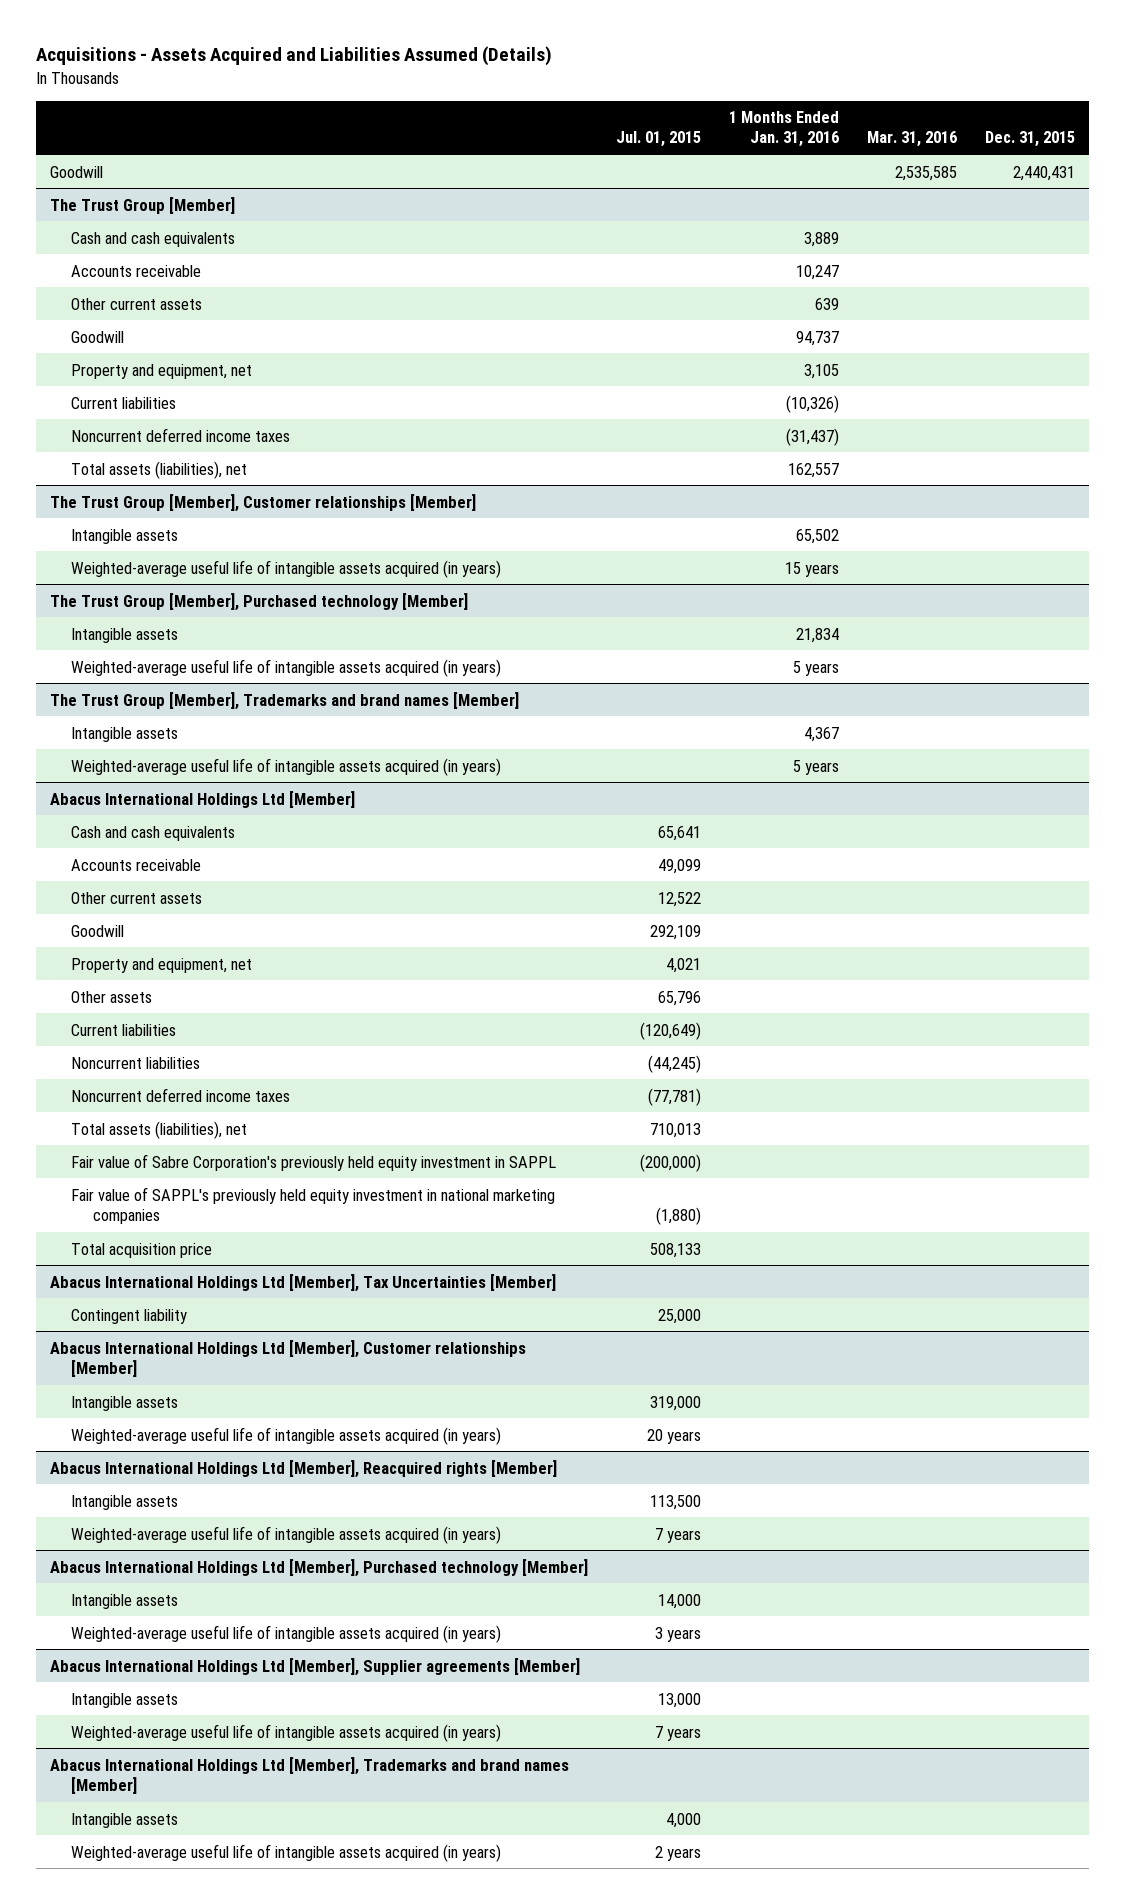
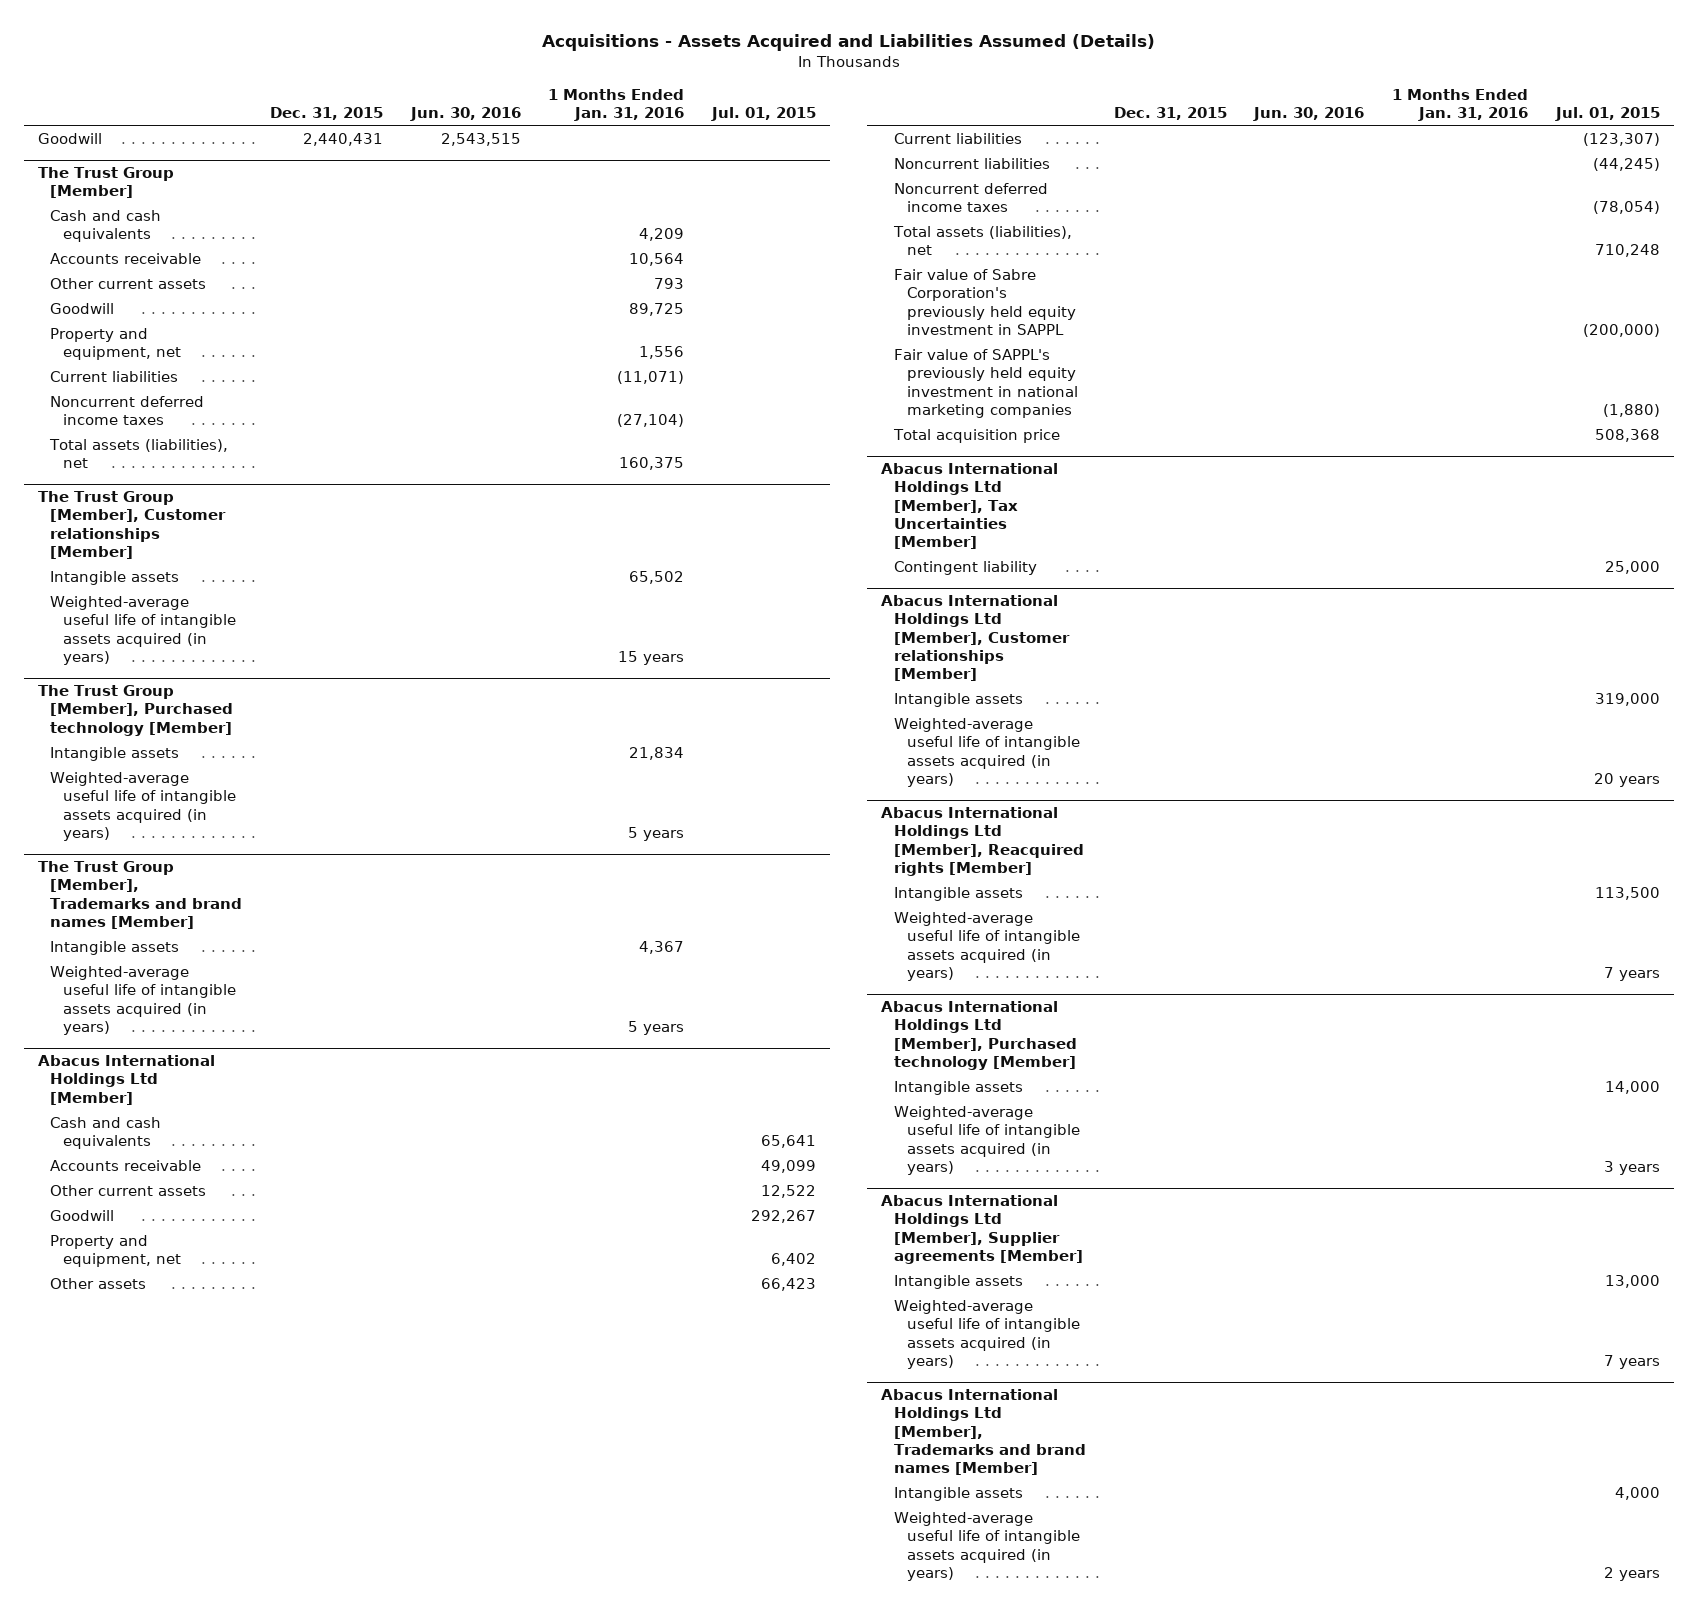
[866,131,957,148] Mar. 31, 2016 -> none
none -> [409,107,521,122] Jun. 30, 2016
[803,231,839,247] 3,889 -> [639,228,685,242] 4,209
[795,264,839,280] 10,247 -> [629,252,685,266] 10,564
[814,297,839,310] 639 -> [654,277,685,289] 793
[795,330,839,346] 94,737 -> [629,302,685,316] 89,725
[803,363,839,379] 3,105 -> [639,346,685,360] 1,556
[785,394,839,413] (10,326) -> [617,370,685,384] (11,071)
[785,427,839,446] (31,437) -> [617,414,685,428] (27,104)
[787,462,839,478] 162,557 -> [619,457,685,471] 160,375
[649,924,701,940] 292,109 -> [751,1209,817,1223] 292,267
[665,957,701,973] 4,021 -> [771,1253,817,1267] 6,402
[657,990,701,1006] 65,796 -> [761,1277,817,1291] 66,423
[639,1021,701,1040] (120,649) -> [1582,132,1660,146] (123,307)
[647,1087,701,1106] (77,781) -> [1592,201,1660,215] (78,054)
[649,1122,701,1138] 710,013 -> [1594,244,1660,258] 710,248
[649,1242,701,1258] 508,133 -> [1594,428,1660,442] 508,368

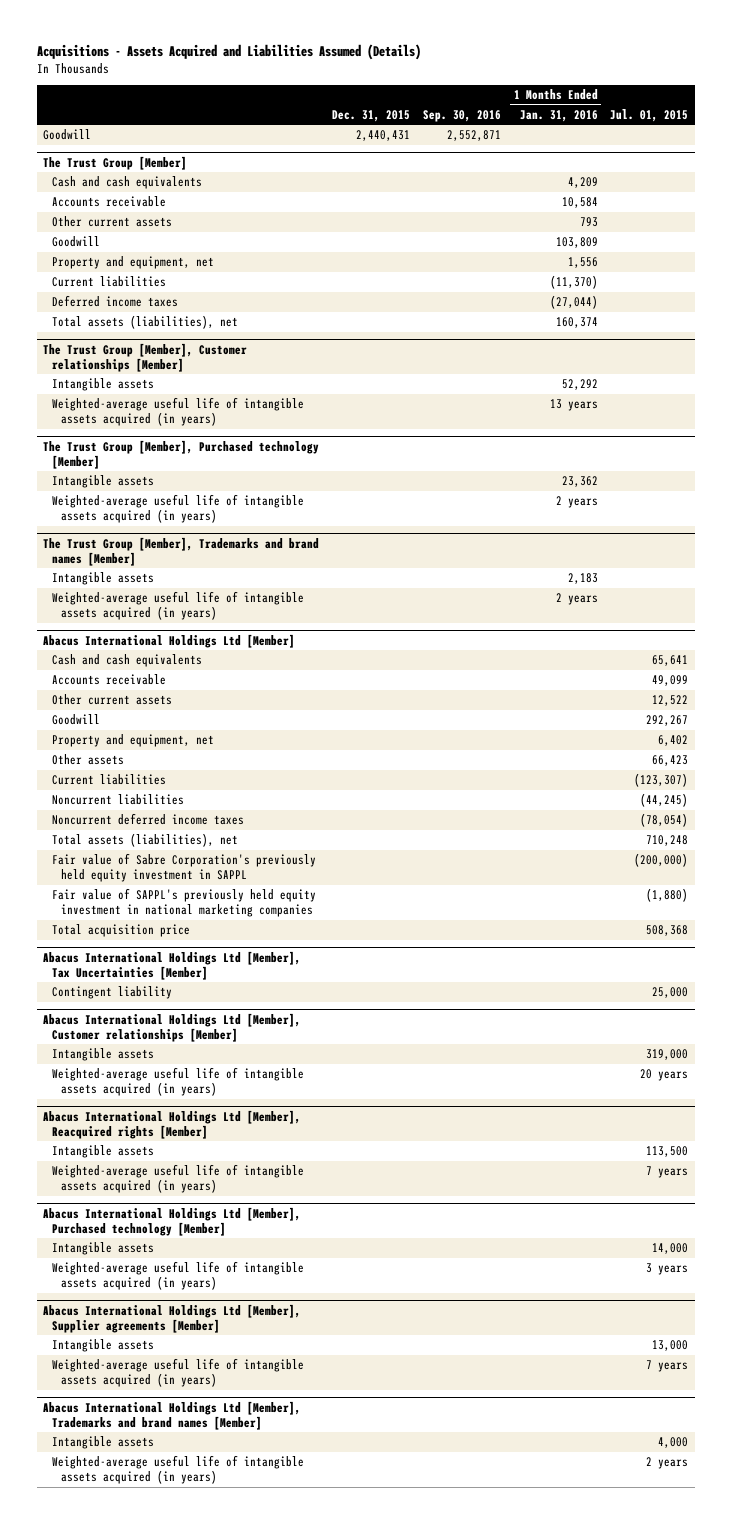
[409,107,521,122] Jun. 30, 2016 -> none
none -> [422,109,501,122] Sep. 30, 2016
[629,252,685,266] 10,564 -> [561,197,598,209] 10,584
[629,302,685,316] 89,725 -> [555,237,598,249] 103,809
[617,370,685,384] (11,071) -> [549,275,598,290] (11,370)
[50,395,205,426] Noncurrent deferred income taxes -> [52,295,179,308] Deferred income taxes
[617,414,685,428] (27,104) -> [549,295,598,310] (27,044)
[619,457,685,471] 160,375 -> [555,317,598,329] 160,374
[629,570,685,584] 65,502 -> [561,379,598,391] 52,292
[618,650,685,665] 15 years -> [549,399,598,412] 13 years
[629,746,685,760] 21,834 -> [561,476,598,488] 23,362
[628,826,685,841] 5 years -> [555,496,598,509] 2 years
[639,940,685,954] 4,367 -> [567,573,598,585] 2,183
[628,1020,685,1035] 5 years -> [555,593,598,606] 2 years

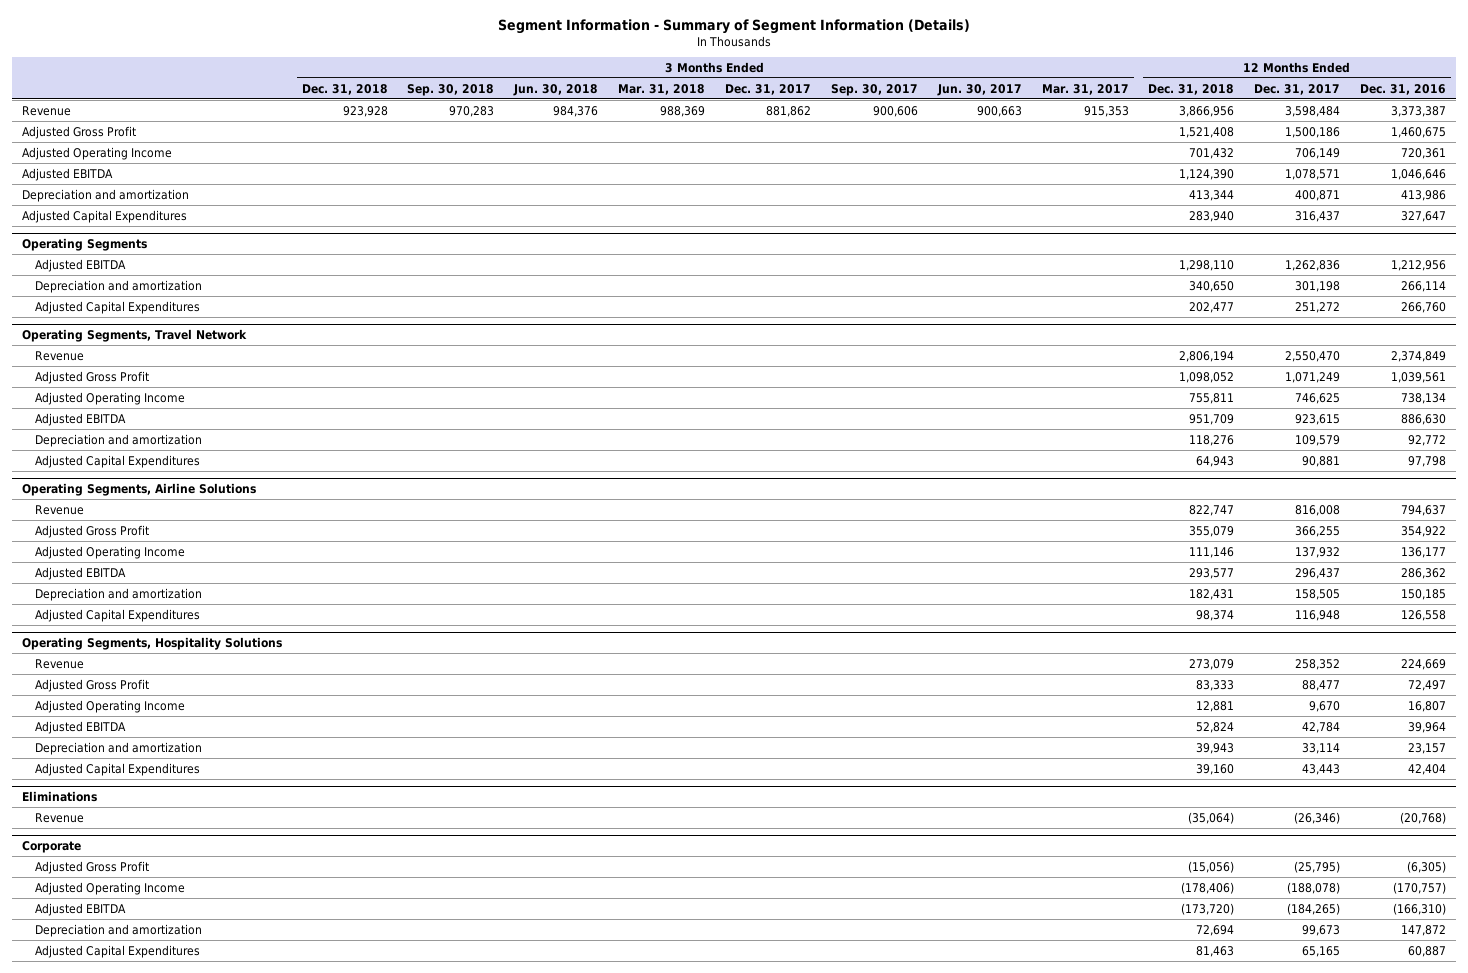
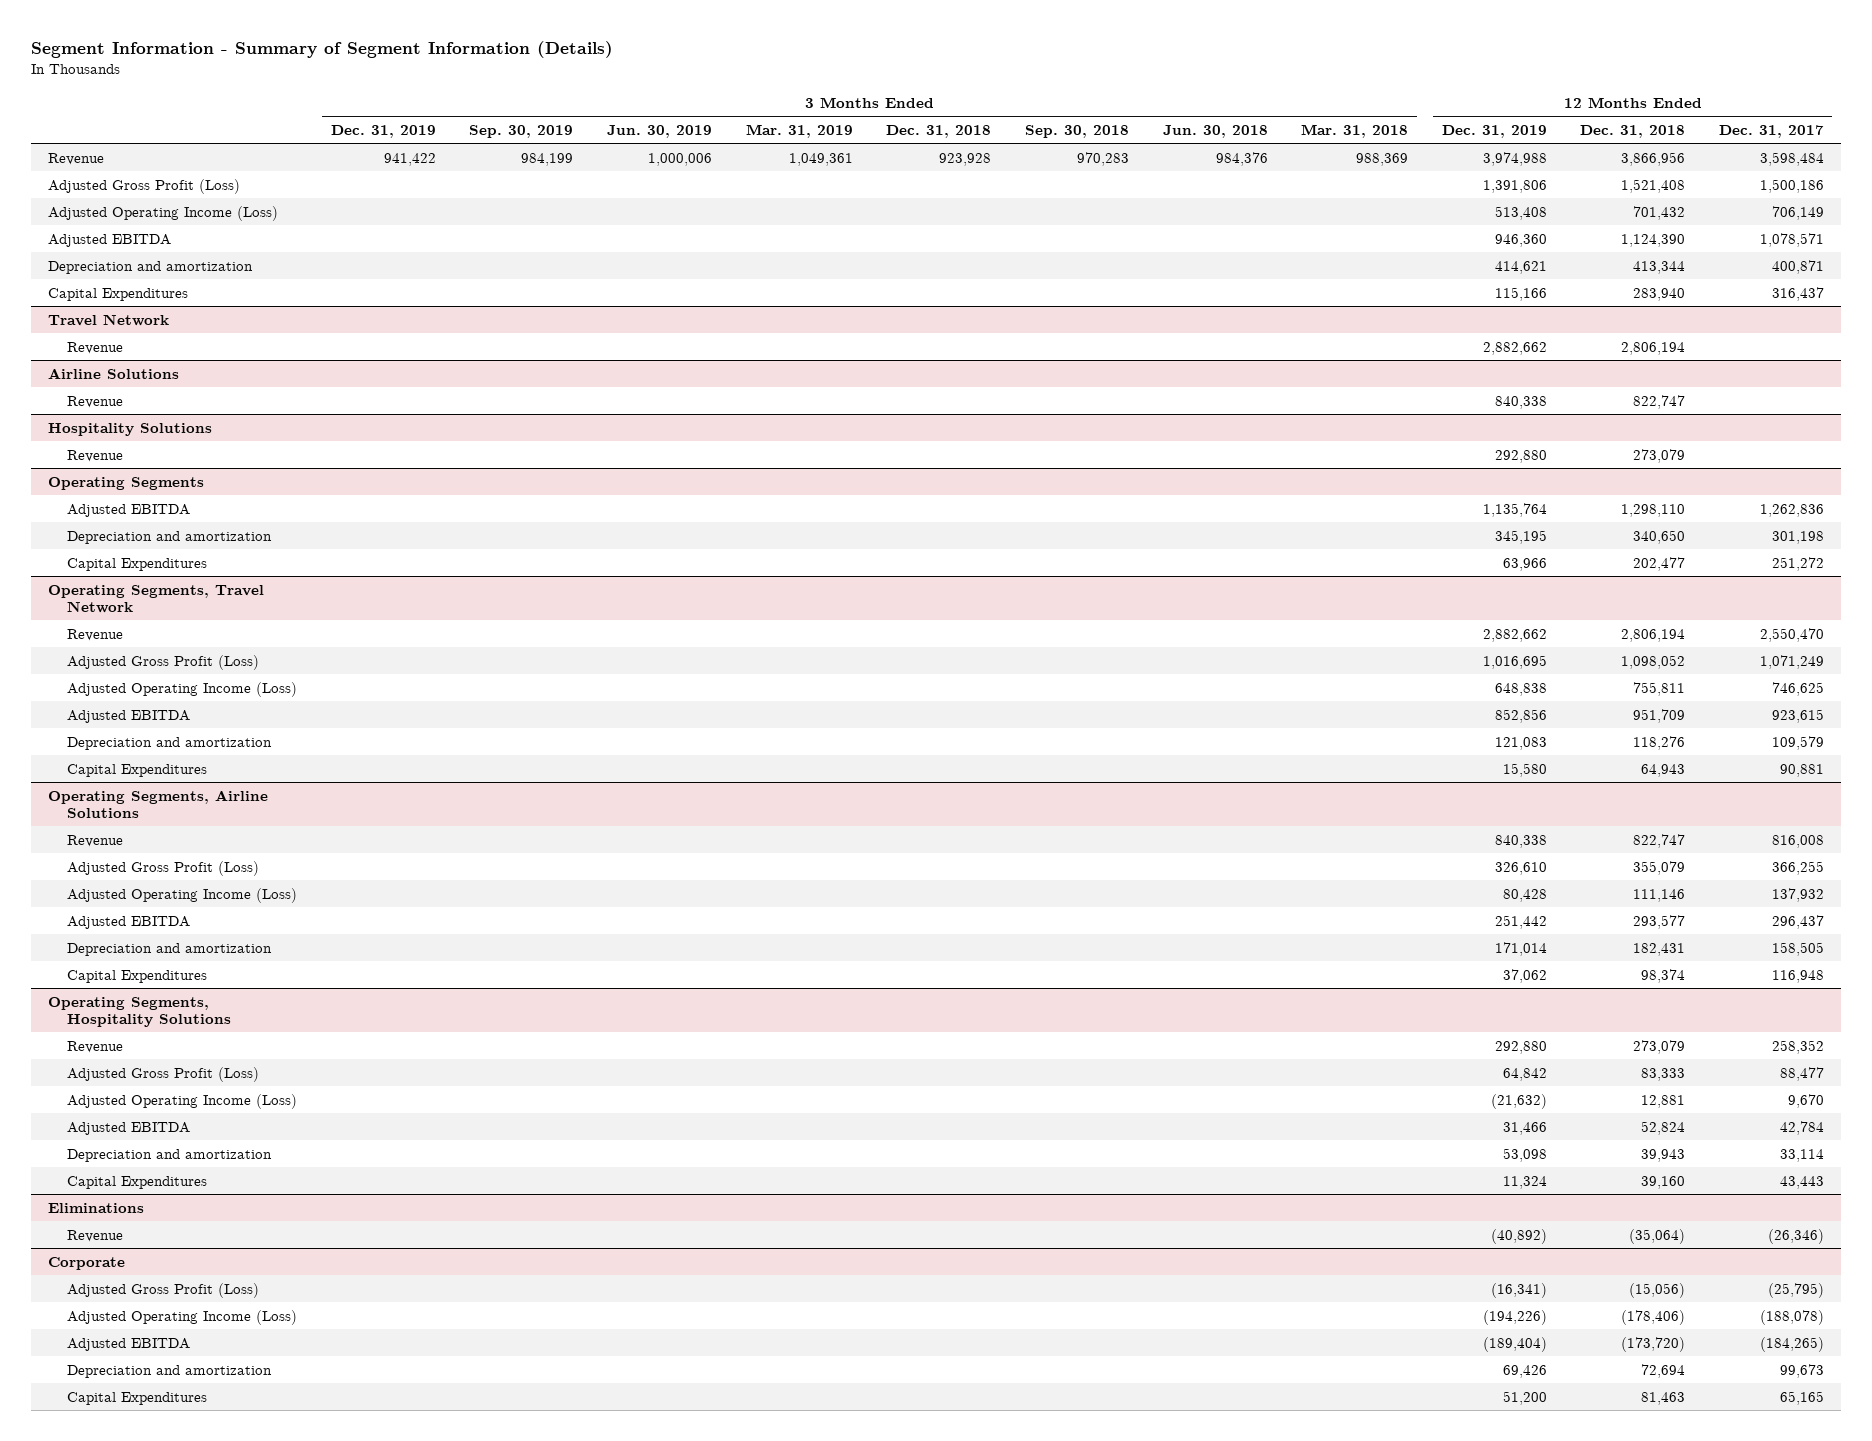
[724,83,811,95] Dec. 31, 2017 -> none
[830,83,918,96] Sep. 30, 2017 -> none
[936,83,1022,96] Jun. 30, 2017 -> none
[1041,83,1129,95] Mar. 31, 2017 -> none
[1360,83,1447,95] Dec. 31, 2016 -> none
none -> [330,124,436,138] Dec. 31, 2019
none -> [469,124,574,138] Sep. 30, 2019
none -> [607,124,713,138] Jun. 30, 2019
none -> [745,123,853,138] Mar. 31, 2019
none -> [1441,124,1547,138] Dec. 31, 2019
[21,125,136,139] Adjusted Gross Profit -> [47,178,240,194] Adjusted Gross Profit (Loss)
[21,146,172,160] Adjusted Operating Income -> [47,205,278,221] Adjusted Operating Income (Loss)
[21,209,187,223] Adjusted Capital Expenditures -> [47,287,188,301] Capital Expenditures
none -> [47,313,169,326] Travel Network
none -> [67,341,124,354] Revenue
none -> [47,367,179,379] Airline Solutions
none -> [67,395,124,408] Revenue
none -> [47,422,212,436] Hospitality Solutions
none -> [67,449,124,462] Revenue
[34,300,200,314] Adjusted Capital Expenditures -> [67,557,208,571] Capital Expenditures
[34,370,149,384] Adjusted Gross Profit -> [67,654,260,670] Adjusted Gross Profit (Loss)
[34,391,185,405] Adjusted Operating Income -> [67,681,298,697] Adjusted Operating Income (Loss)
[34,454,200,468] Adjusted Capital Expenditures -> [67,763,208,777] Capital Expenditures
[34,524,149,538] Adjusted Gross Profit -> [67,860,260,876] Adjusted Gross Profit (Loss)
[34,545,185,559] Adjusted Operating Income -> [67,887,298,903] Adjusted Operating Income (Loss)
[34,608,200,622] Adjusted Capital Expenditures -> [67,969,208,983] Capital Expenditures
[34,678,149,692] Adjusted Gross Profit -> [67,1066,260,1082] Adjusted Gross Profit (Loss)
[34,699,185,713] Adjusted Operating Income -> [67,1093,298,1109] Adjusted Operating Income (Loss)
[34,762,200,776] Adjusted Capital Expenditures -> [67,1175,208,1189] Capital Expenditures
[34,860,149,874] Adjusted Gross Profit -> [67,1282,260,1298] Adjusted Gross Profit (Loss)
[34,881,185,895] Adjusted Operating Income -> [67,1309,298,1325] Adjusted Operating Income (Loss)
[34,944,200,958] Adjusted Capital Expenditures -> [67,1391,208,1405] Capital Expenditures

